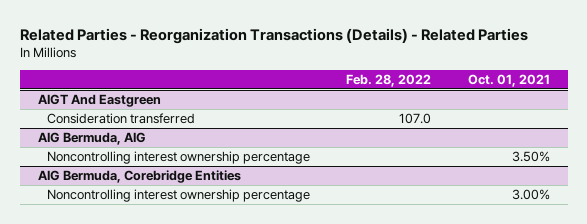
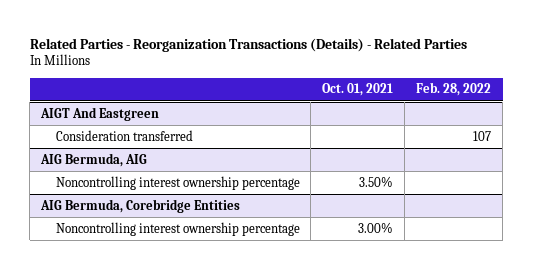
[399,113,432,125] 107.0 -> [473,130,492,141] 107

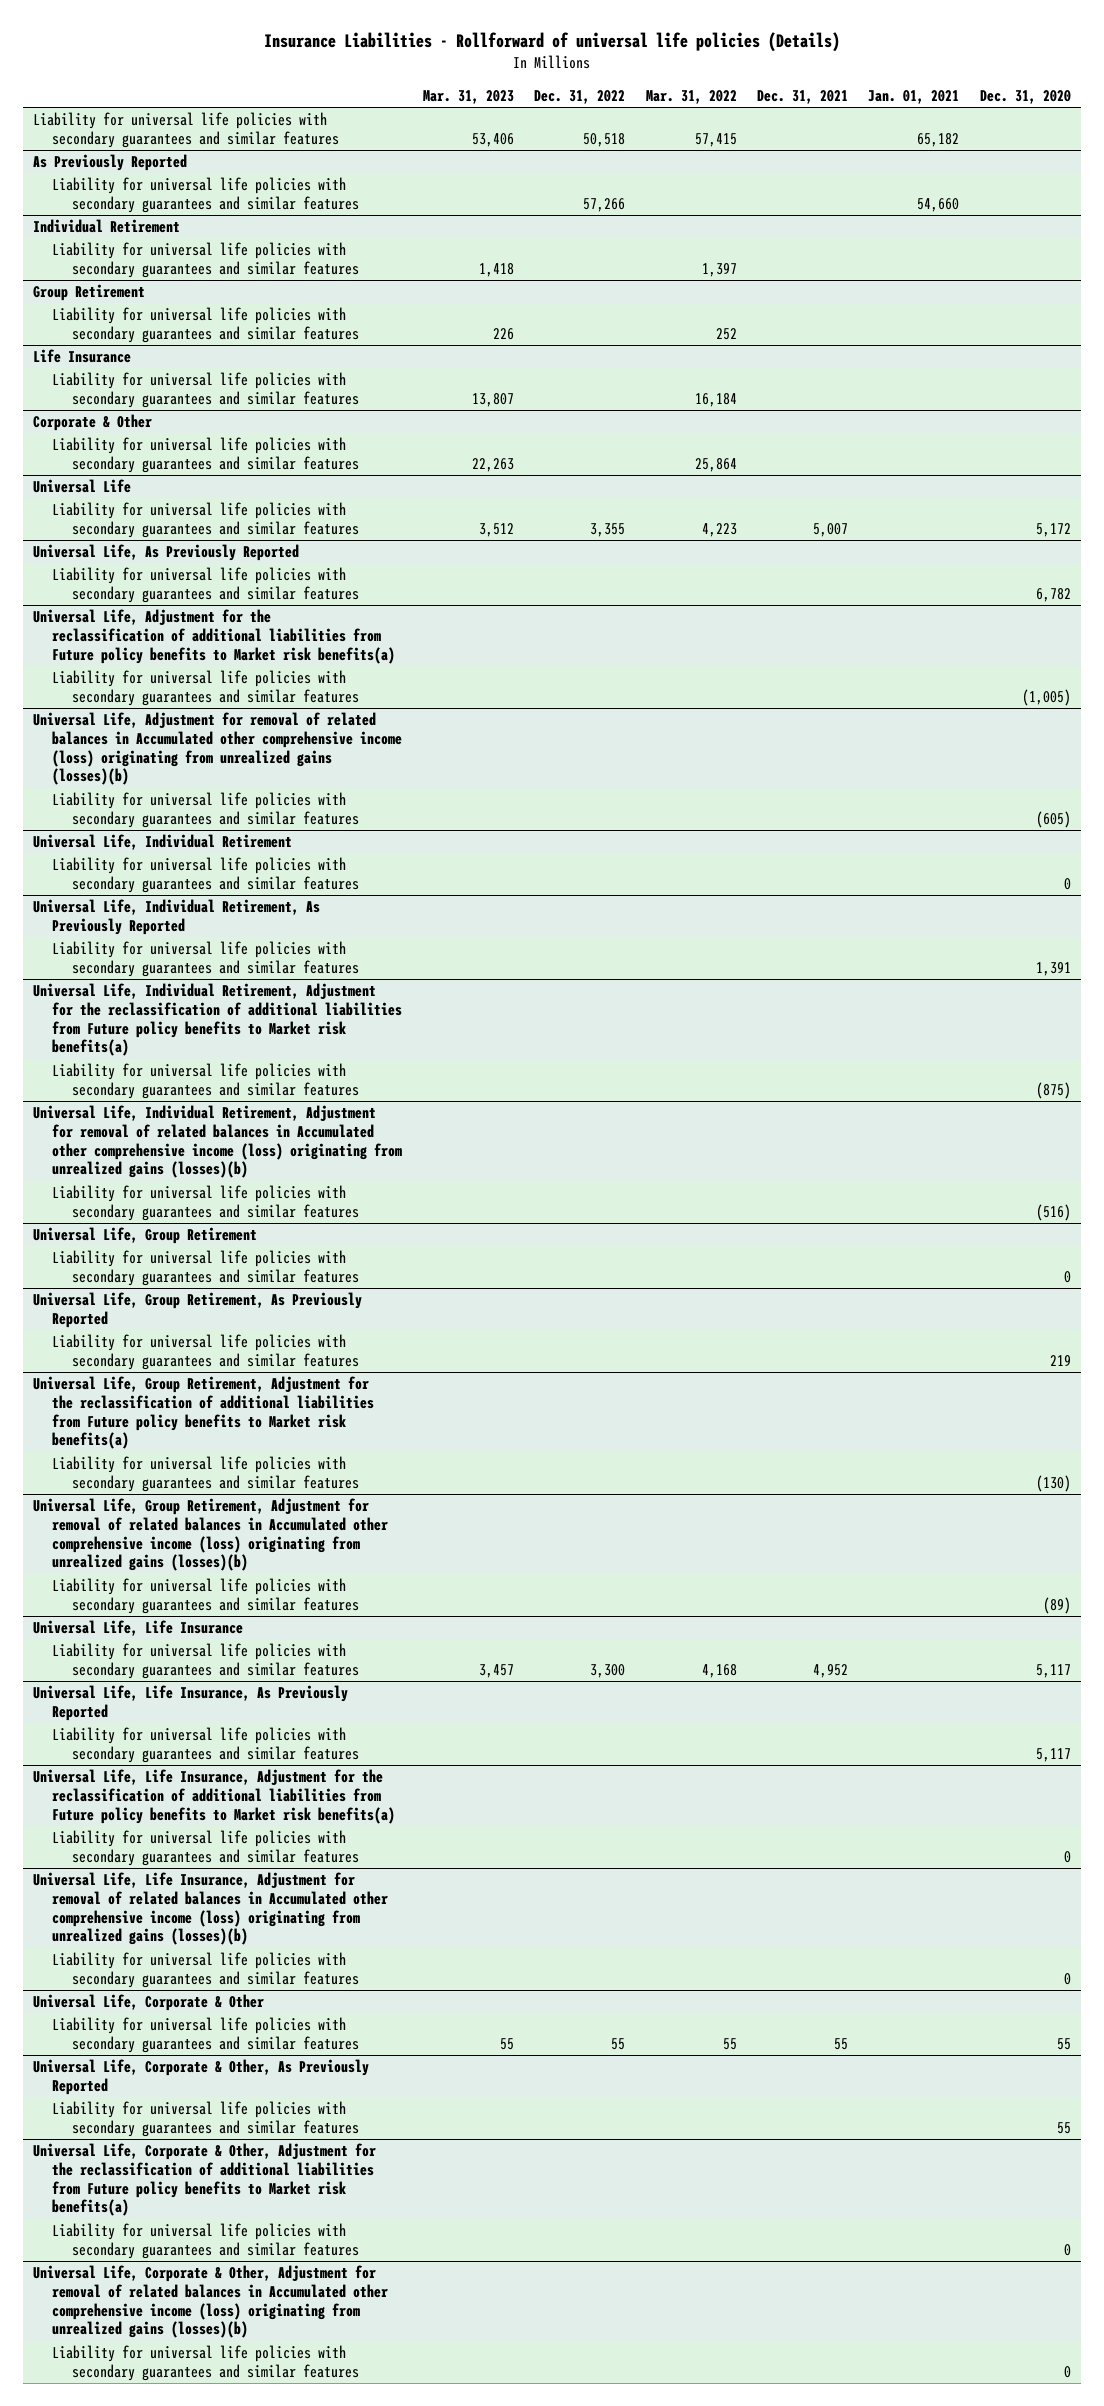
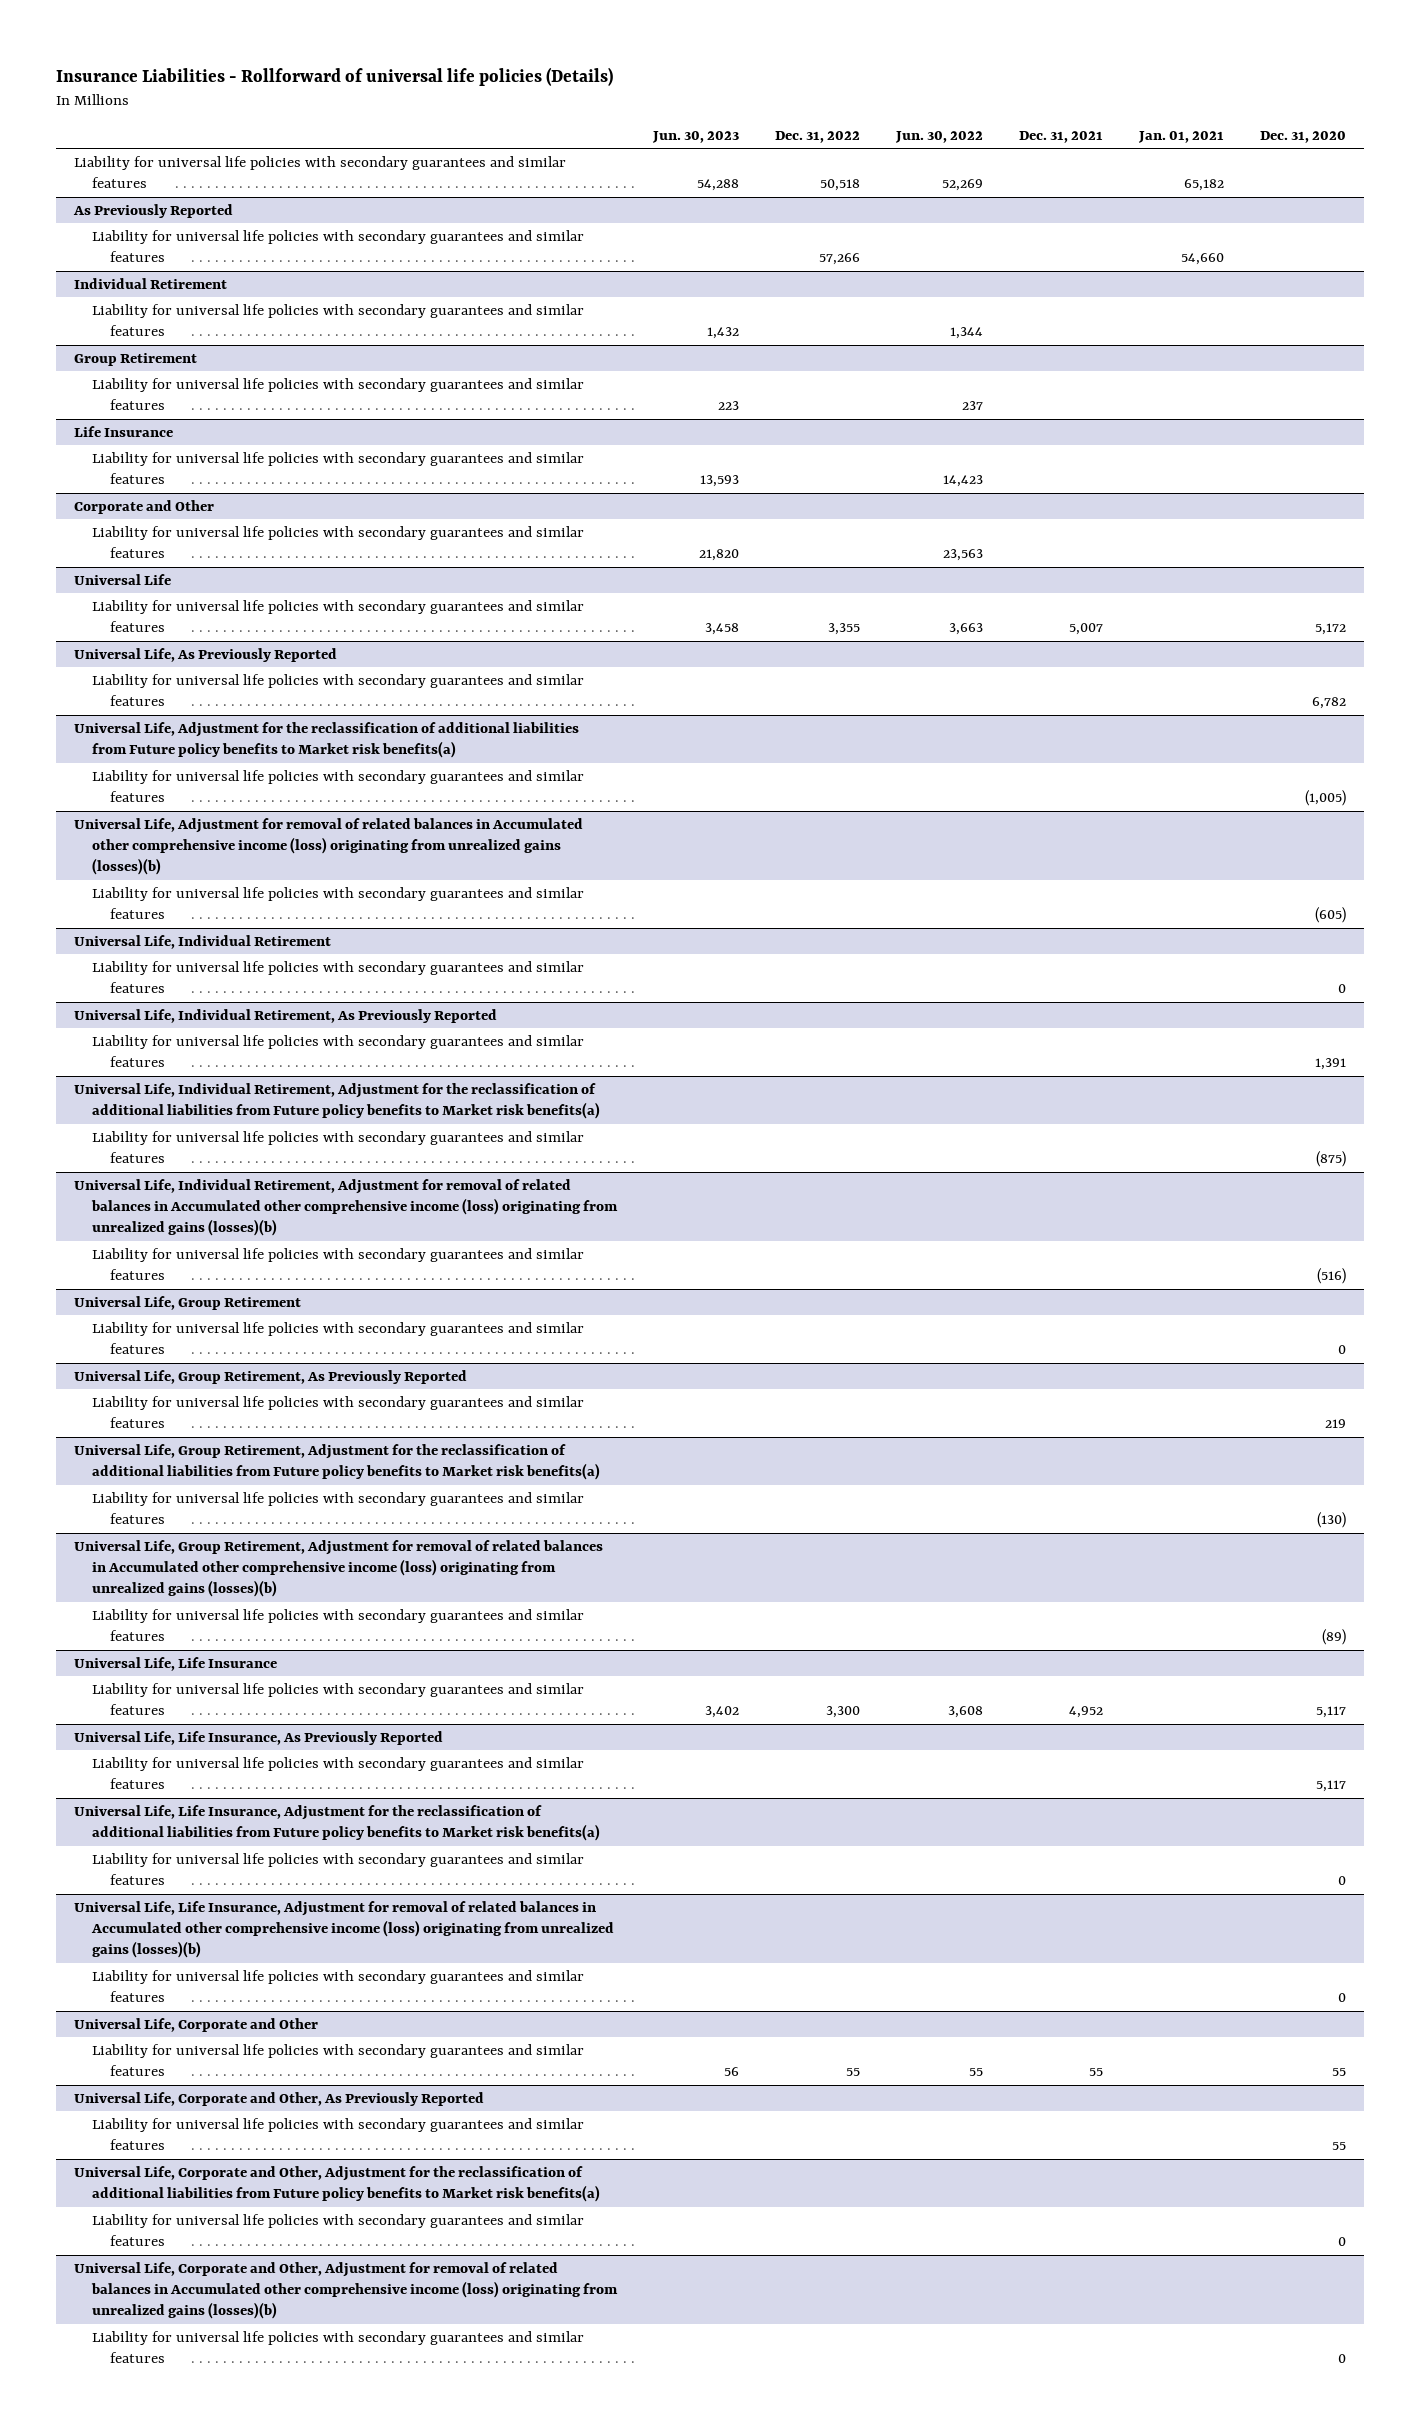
[422,90,514,105] Mar. 31, 2023 -> none
[645,90,737,105] Mar. 31, 2022 -> none
none -> [651,130,739,143] Jun. 30, 2023
none -> [894,130,983,143] Jun. 30, 2022
[33,414,153,432] Corporate & Other -> [74,500,215,515] Corporate and Other
[33,1994,265,2012] Universal Life, Corporate & Other -> [74,2018,319,2033] Universal Life, Corporate and Other
[33,2059,370,2095] Universal Life, Corporate & Other, As Previously Reported -> [74,2092,485,2107] Universal Life, Corporate and Other, As Previously Reported
[33,2143,377,2217] Universal Life, Corporate & Other, Adjustment for the reclassification of additional liabilities from Future policy benefits to Market risk benefits(a) -> [74,2166,600,2203] Universal Life, Corporate and Other, Adjustment for the reclassification of additional liabilities from Future policy benefits to Market risk benefits(a)
[33,2265,389,2339] Universal Life, Corporate & Other, Adjustment for removal of related balances in Accumulated other comprehensive income (loss) originating from unrealized gains (losses)(b) -> [74,2262,618,2320] Universal Life, Corporate and Other, Adjustment for removal of related balances in Accumulated other comprehensive income (loss) originating from unrealized gains (losses)(b)

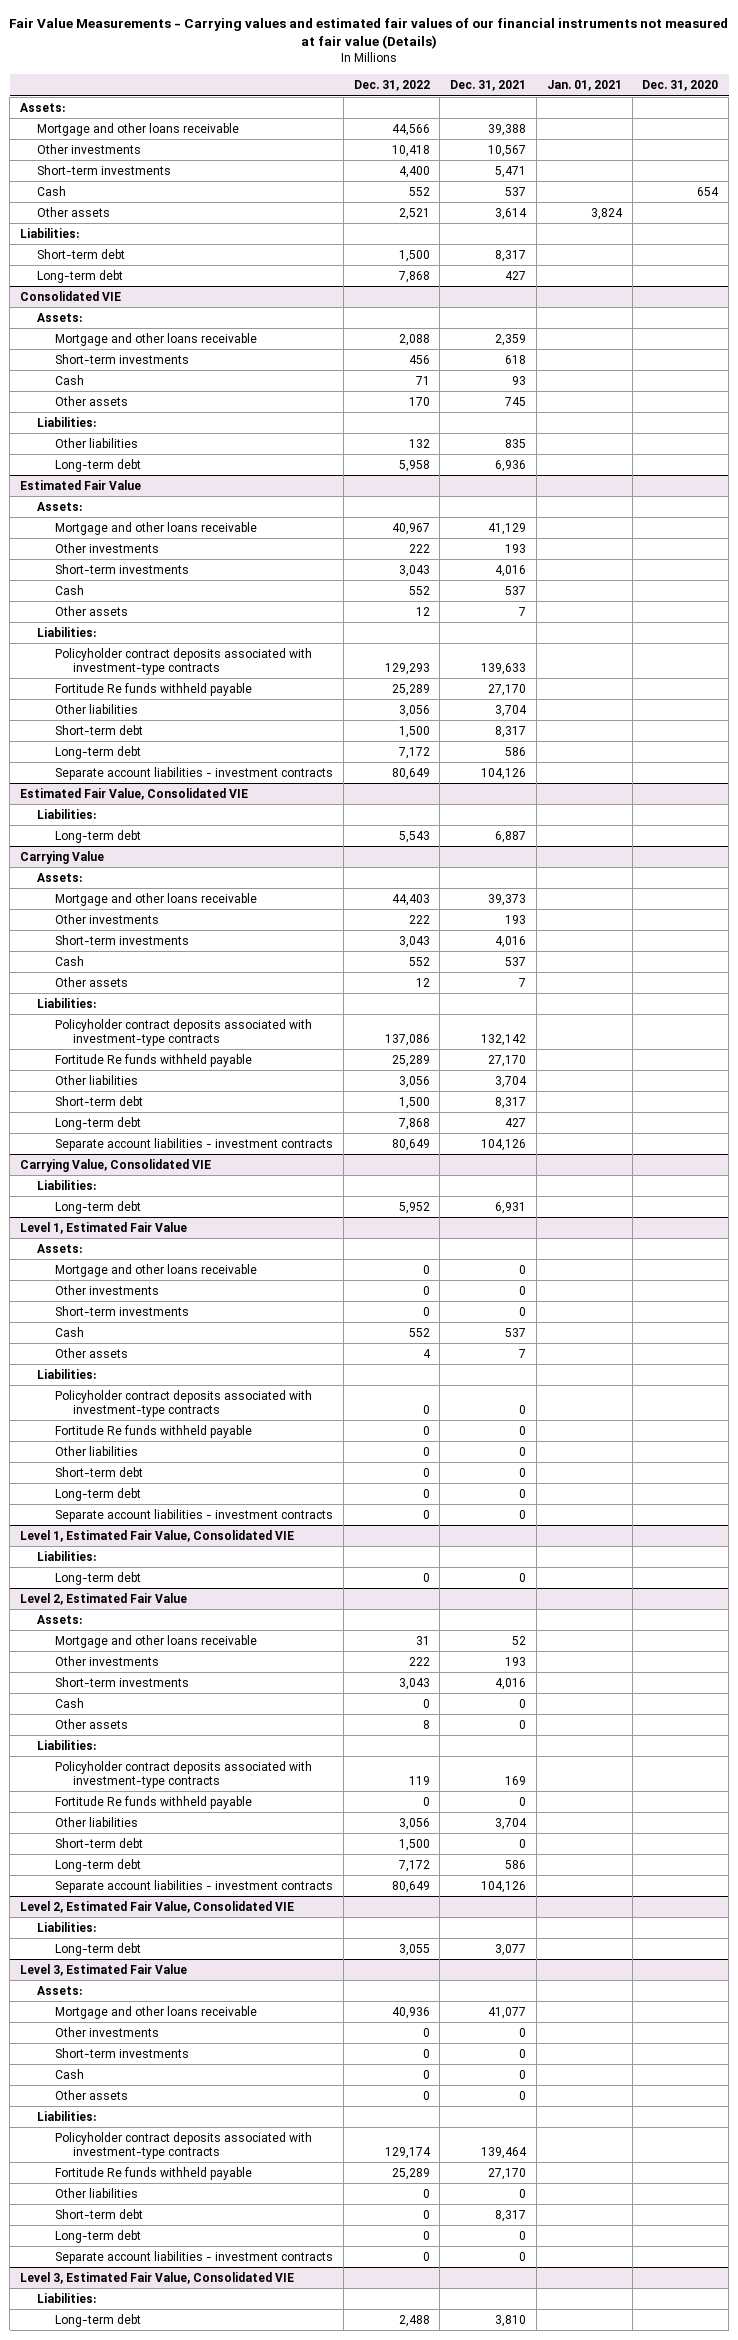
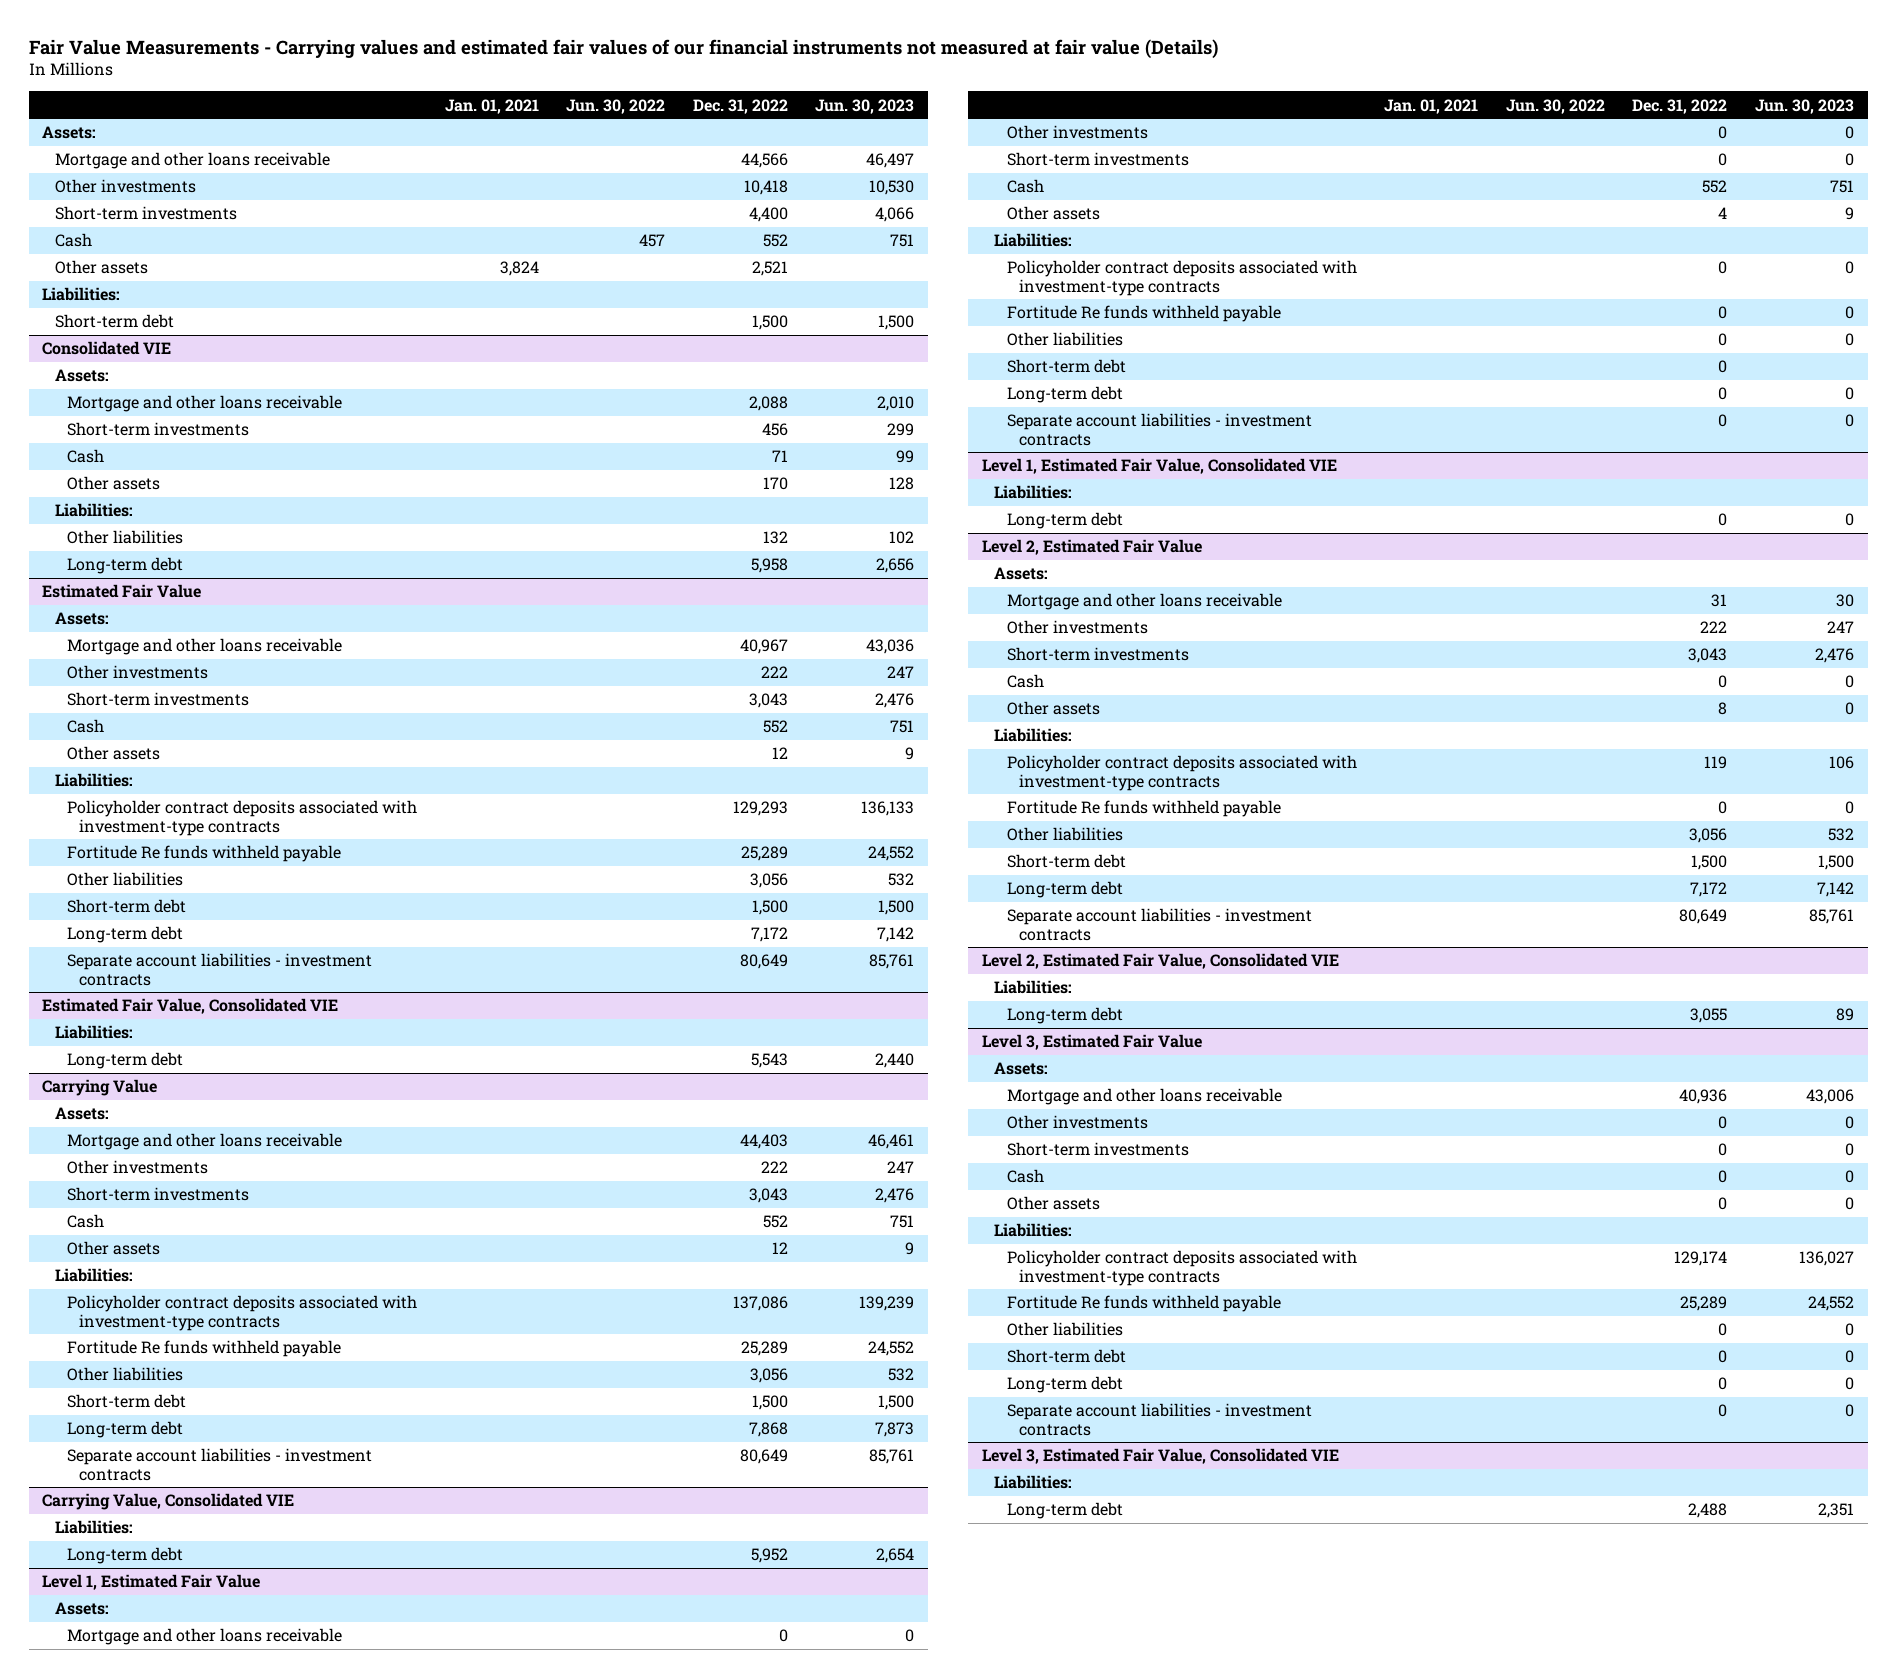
[450,80,527,92] Dec. 31, 2021 -> none
[642,80,719,92] Dec. 31, 2020 -> none
none -> [566,98,666,114] Jun. 30, 2022
none -> [815,98,915,114] Jun. 30, 2023
[37,269,124,283] Long-term debt -> none

